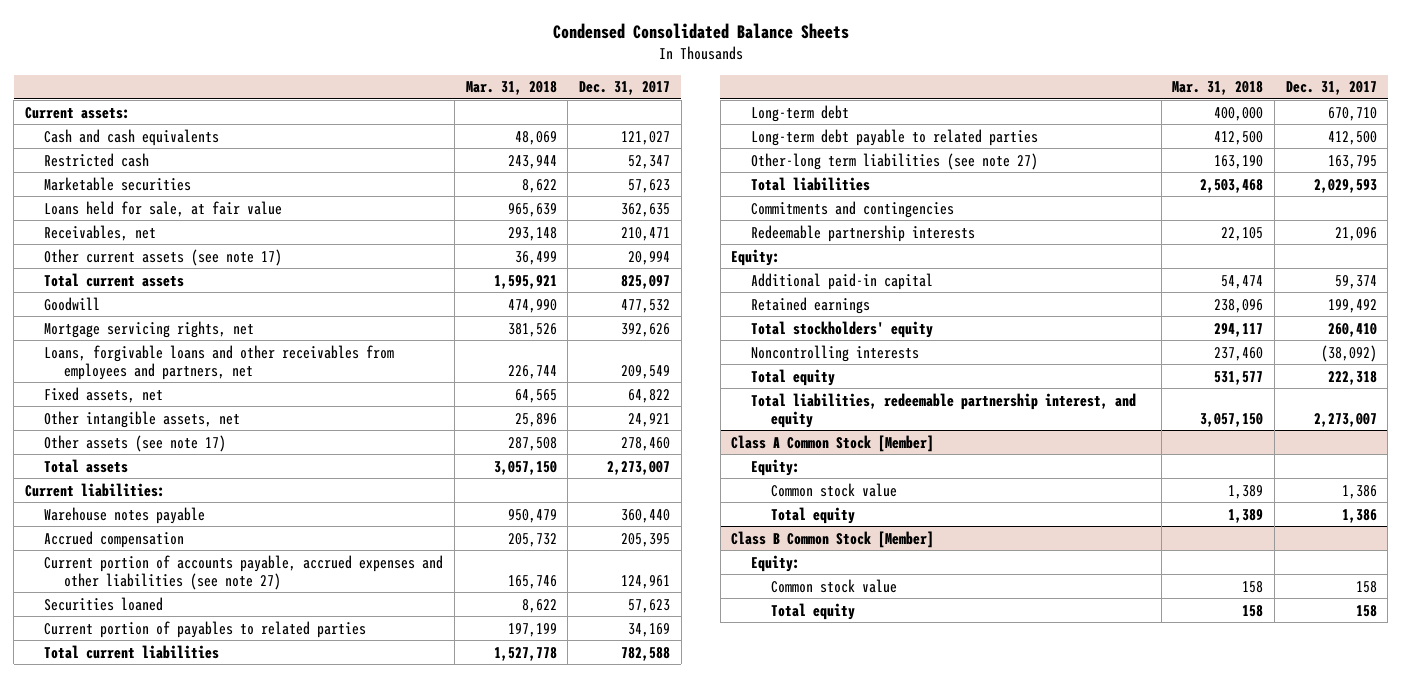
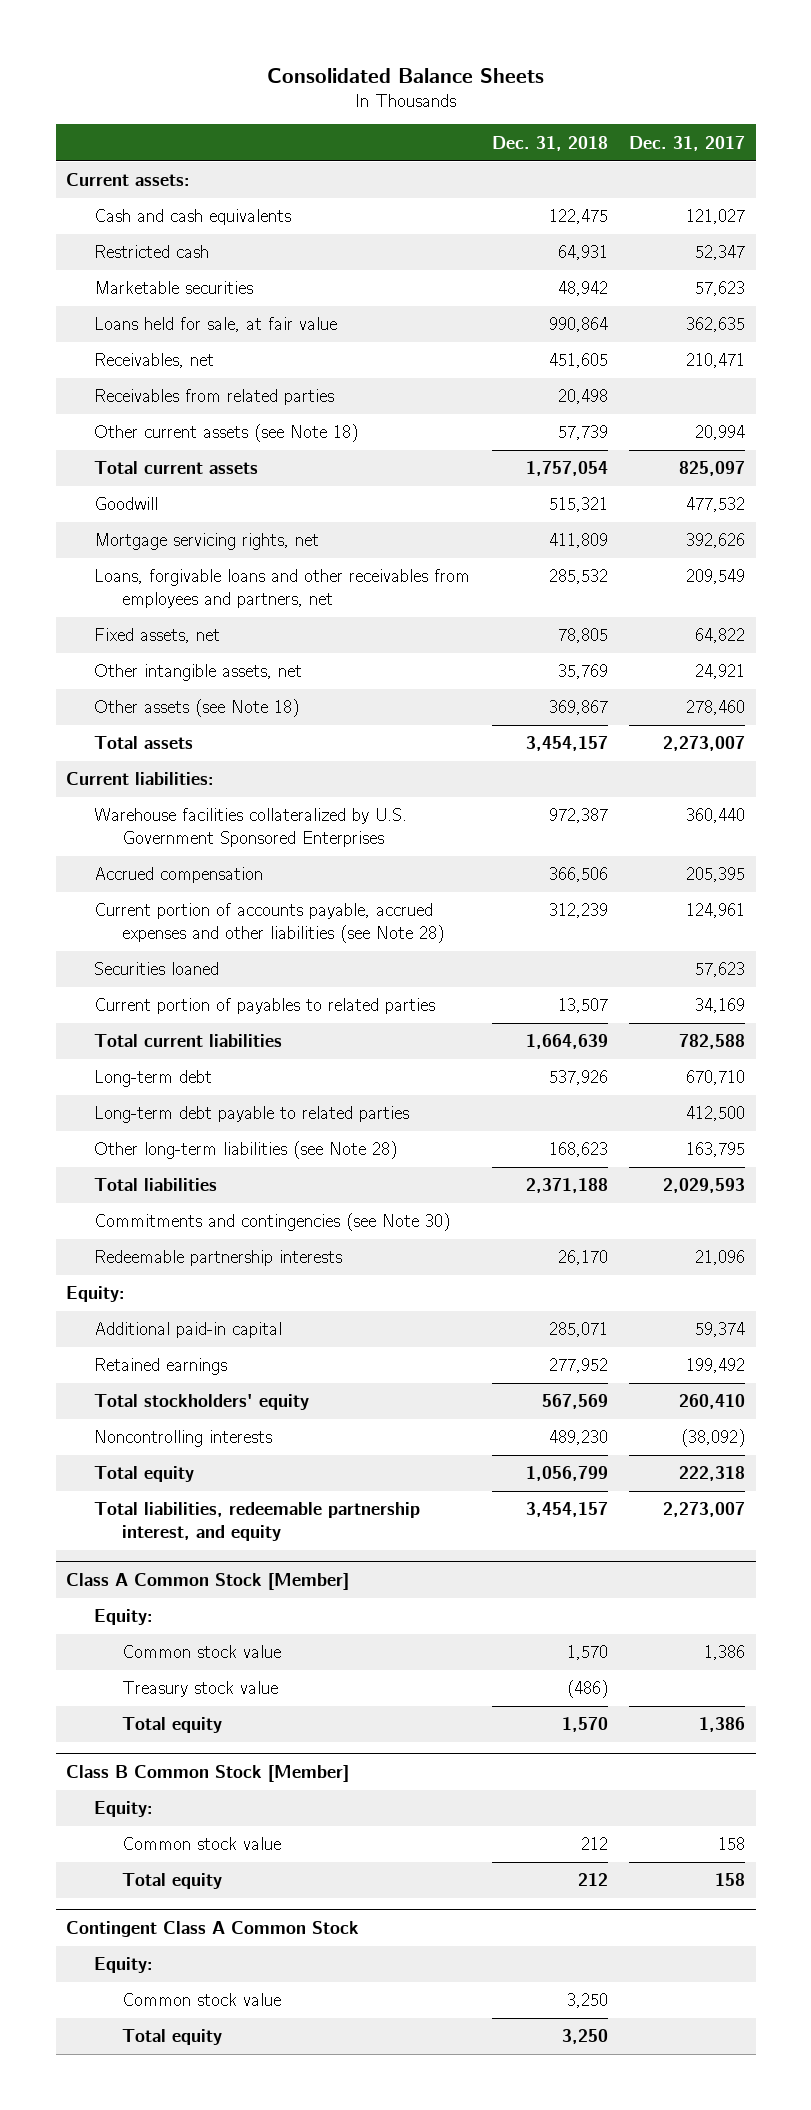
[552,22,849,39] Condensed Consolidated Balance Sheets -> [266,67,544,83] Consolidated Balance Sheets
[465,81,557,96] Mar. 31, 2018 -> none
none -> [491,135,608,151] Dec. 31, 2018
none -> [94,389,335,406] Receivables from related parties
[44,248,283,266] Other current assets (see note 17) -> [94,424,359,443] Other current assets (see Note 18)
[44,434,227,452] Other assets (see note 17) -> [94,699,300,718] Other assets (see Note 18)
[44,506,206,524] Warehouse notes payable -> [94,808,408,847] Warehouse facilities collateralized by U.S. Government Sponsored Enterprises
[44,554,444,590] Current portion of accounts payable, accrued expenses and other liabilities (see note 27) -> [94,903,445,943] Current portion of accounts payable, accrued expenses and other liabilities (see Note 28)
[751,152,1039,170] Other-long term liabilities (see note 27) -> [94,1141,398,1160] Other long-term liabilities (see Note 28)
[751,200,955,218] Commitments and contingencies -> [94,1213,451,1232] Commitments and contingencies (see Note 30)
none -> [122,1681,279,1698] Treasury stock value
none -> [66,1920,360,1937] Contingent Class A Common Stock
none -> [94,1957,154,1974] Equity:
none -> [122,1993,282,2007] Common stock value
none -> [122,2029,223,2046] Total equity

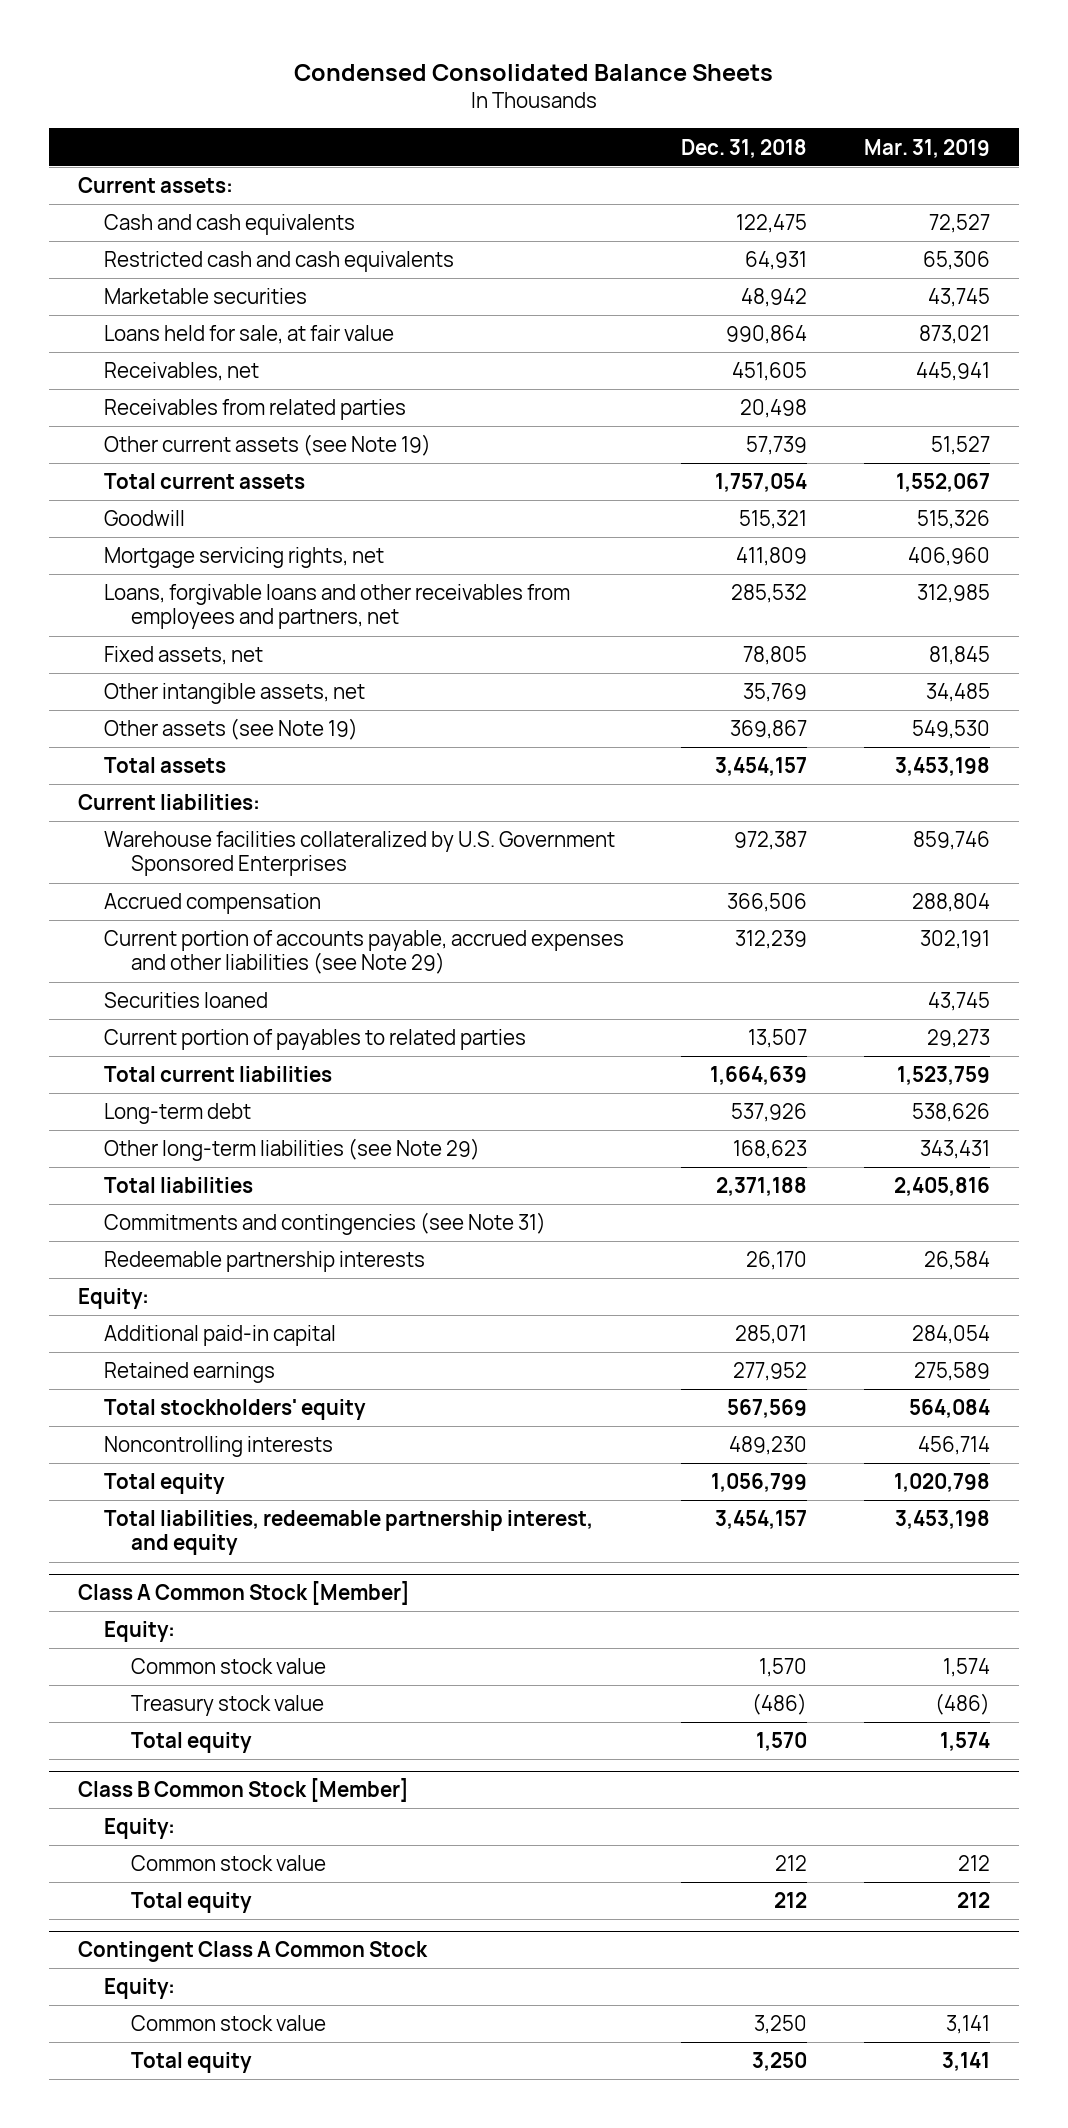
[266,67,544,83] Consolidated Balance Sheets -> [293,63,773,81] Condensed Consolidated Balance Sheets
[629,135,746,151] Dec. 31, 2017 -> none
none -> [864,138,991,158] Mar. 31, 2019
[94,245,210,259] Restricted cash -> [104,251,455,273] Restricted cash and cash equivalents
[94,424,359,443] Other current assets (see Note 18) -> [104,434,432,457] Other current assets (see Note 19)
[94,699,300,718] Other assets (see Note 18) -> [104,718,359,741] Other assets (see Note 19)
[94,903,445,943] Current portion of accounts payable, accrued expenses and other liabilities (see Note 28) -> [104,930,625,975] Current portion of accounts payable, accrued expenses and other liabilities (see Note 29)
[94,1106,410,1124] Long-term debt payable to related parties -> none
[94,1141,398,1160] Other long-term liabilities (see Note 28) -> [104,1138,481,1162] Other long-term liabilities (see Note 29)
[94,1213,451,1232] Commitments and contingencies (see Note 30) -> [104,1212,547,1236] Commitments and contingencies (see Note 31)

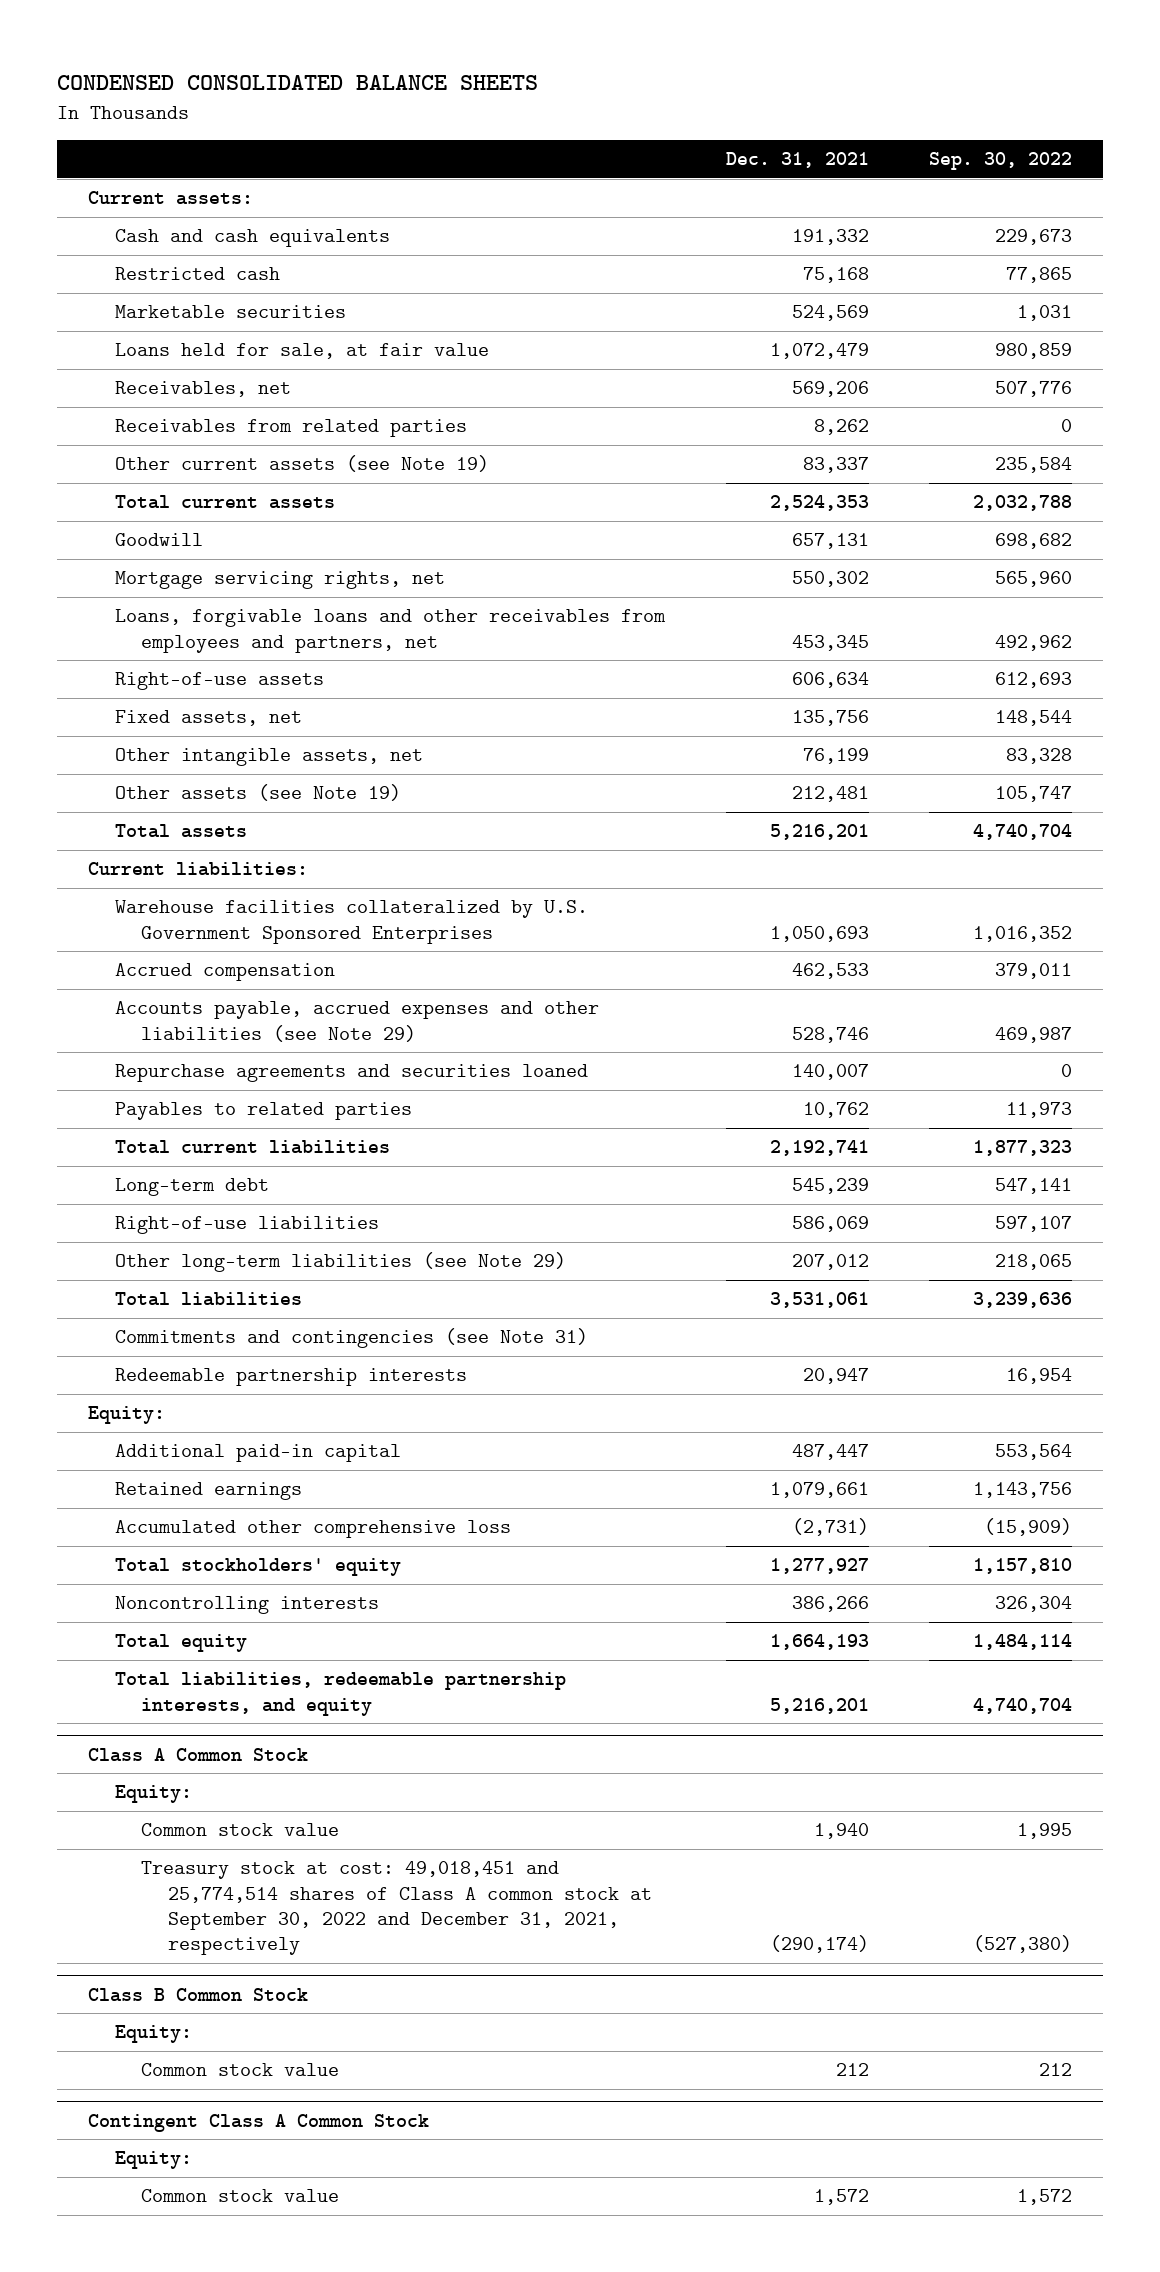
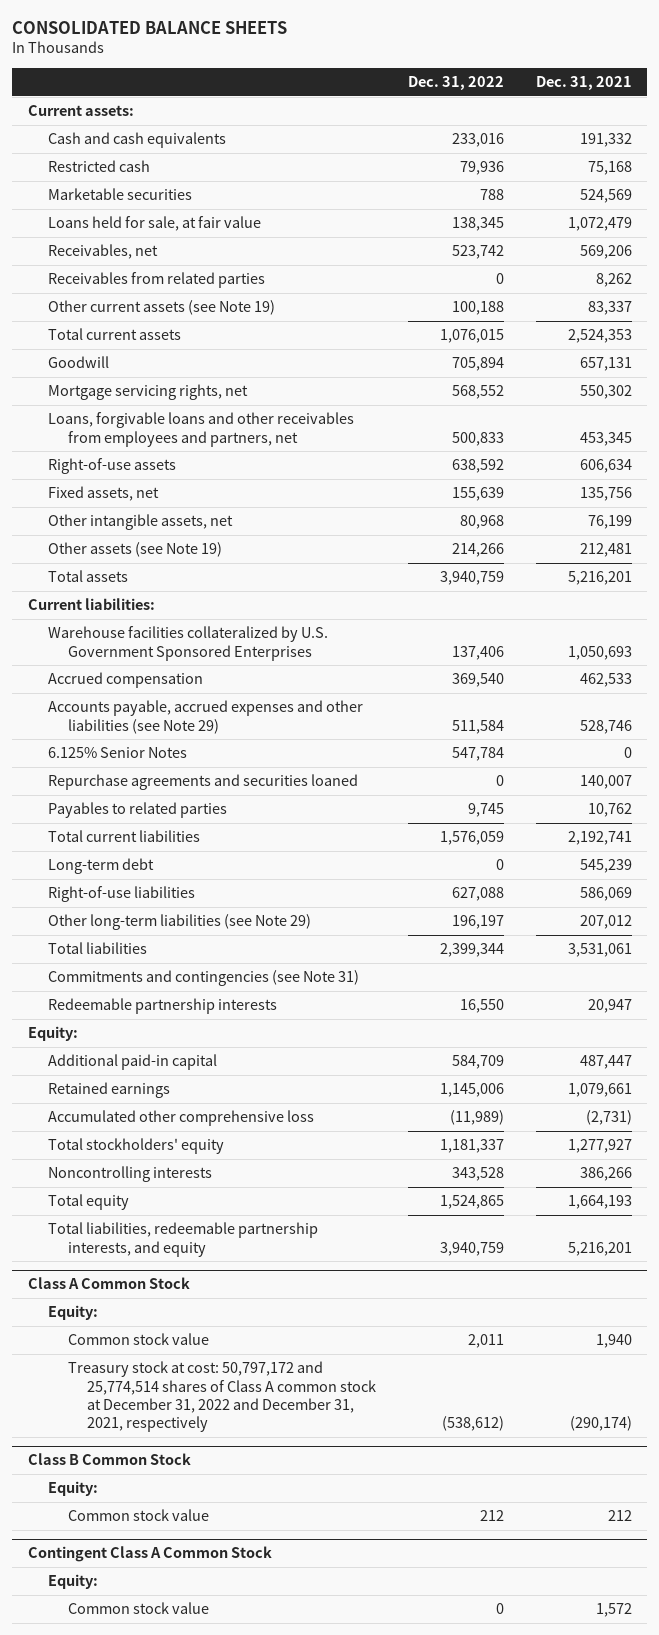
[57,75,539,91] CONDENSED CONSOLIDATED BALANCE SHEETS -> [11,21,287,35] CONSOLIDATED BALANCE SHEETS
[929,152,1073,171] Sep. 30, 2022 -> none
none -> [408,75,505,90] Dec. 31, 2022
none -> [47,747,187,759] 6.125% Senior Notes
[141,1861,653,1956] Treasury stock at cost: 49,018,451 and 25,774,514 shares of Class A common stock at September 30, 2022 and December 31, 2021, respectively -> [67,1361,377,1433] Treasury stock at cost: 50,797,172 and 25,774,514 shares of Class A common stock at December 31, 2022 and December 31, 2021, respectively

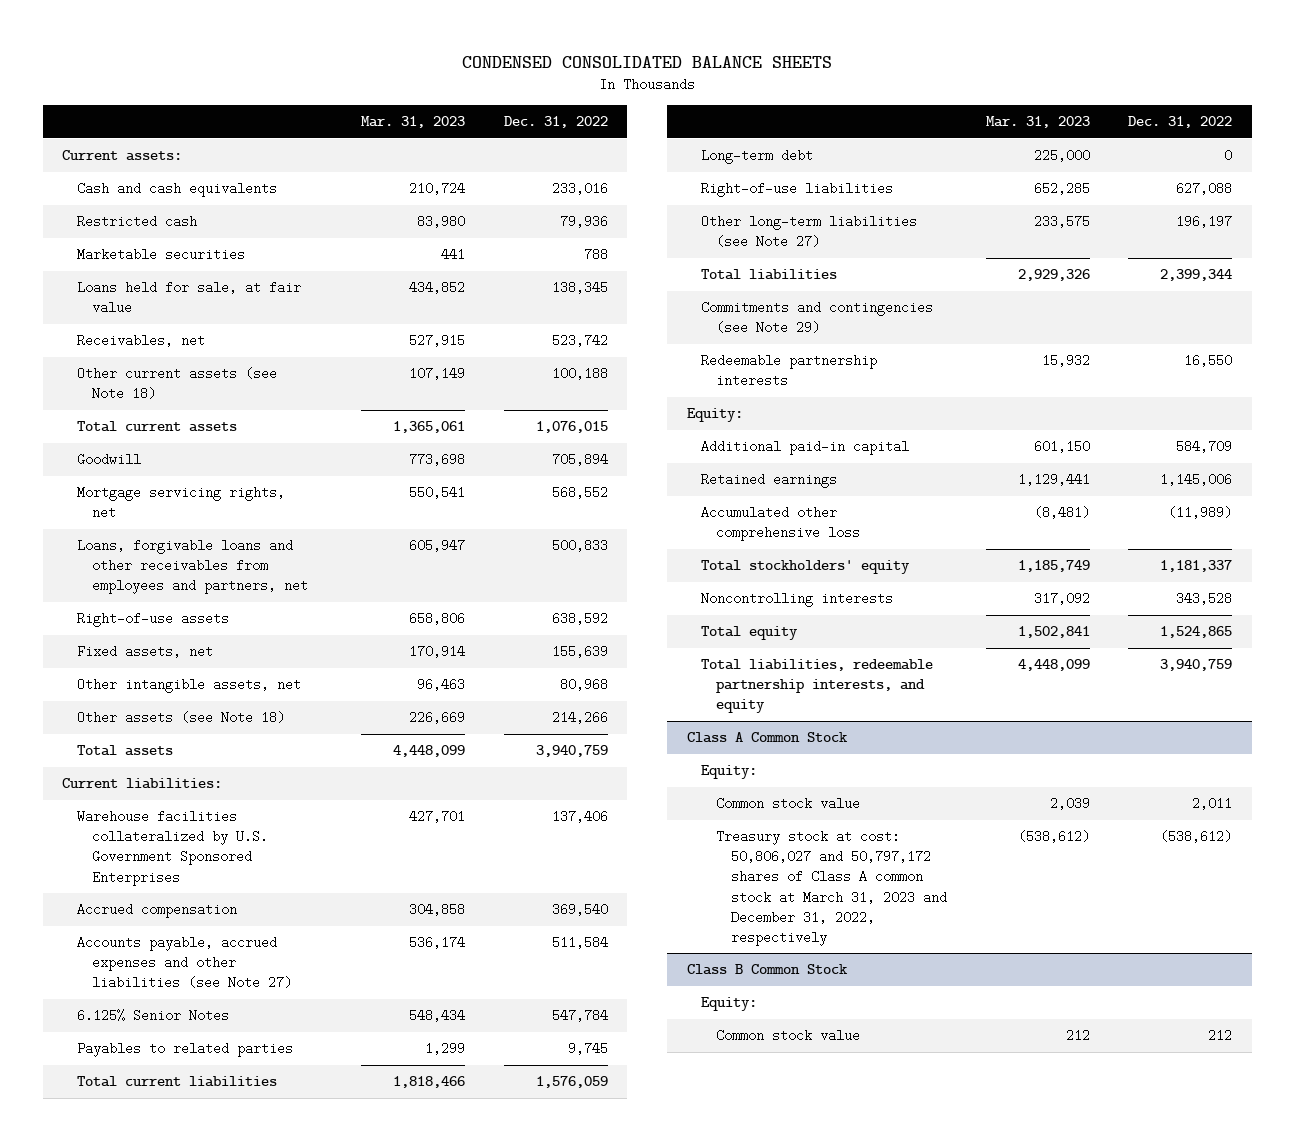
[11,21,287,35] CONSOLIDATED BALANCE SHEETS -> [462,55,833,68] CONDENSED CONSOLIDATED BALANCE SHEETS
[535,75,632,90] Dec. 31, 2021 -> none
none -> [361,116,466,129] Mar. 31, 2023
[47,272,265,289] Receivables from related parties -> none
[47,300,275,316] Other current assets (see Note 19) -> [76,367,277,401] Other current assets (see Note 18)
[47,542,222,558] Other assets (see Note 19) -> [76,711,285,725] Other assets (see Note 18)
[47,700,363,734] Accounts payable, accrued expenses and other liabilities (see Note 29) -> [76,936,292,990] Accounts payable, accrued expenses and other liabilities (see Note 27)
[47,774,358,791] Repurchase agreements and securities loaned -> none
[47,914,311,931] Other long-term liabilities (see Note 29) -> [701,215,918,249] Other long-term liabilities (see Note 27)
[47,970,359,987] Commitments and contingencies (see Note 31) -> [701,301,934,335] Commitments and contingencies (see Note 29)
[67,1361,377,1433] Treasury stock at cost: 50,797,172 and 25,774,514 shares of Class A common stock at December 31, 2022 and December 31, 2021, respectively -> [716,830,947,946] Treasury stock at cost: 50,806,027 and 50,797,172 shares of Class A common stock at March 31, 2023 and December 31, 2022, respectively
[27,1546,272,1563] Contingent Class A Common Stock -> none
[47,1574,98,1590] Equity: -> none
[67,1602,209,1615] Common stock value -> none

